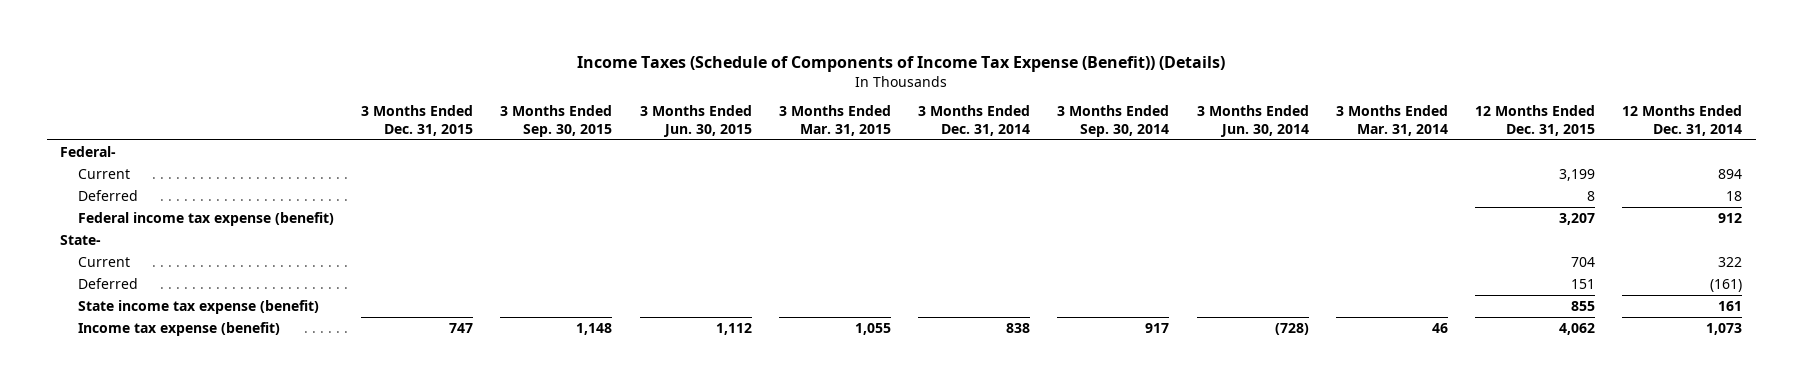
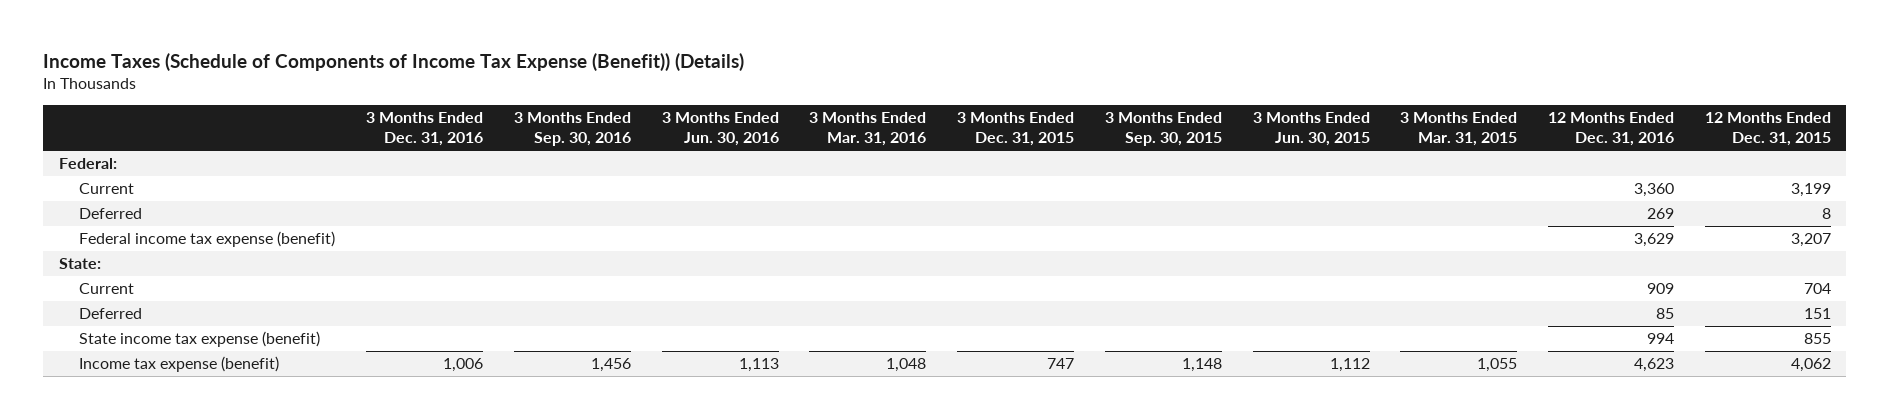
[918,105,1031,136] 3 Months Ended Dec. 31, 2014 -> none
[1057,105,1170,137] 3 Months Ended Sep. 30, 2014 -> none
[1196,105,1309,137] 3 Months Ended Jun. 30, 2014 -> none
[1335,105,1448,136] 3 Months Ended Mar. 31, 2014 -> none
[1622,105,1743,136] 12 Months Ended Dec. 31, 2014 -> none
none -> [366,112,484,147] 3 Months Ended Dec. 31, 2016
none -> [513,112,631,147] 3 Months Ended Sep. 30, 2016
none -> [661,112,779,147] 3 Months Ended Jun. 30, 2016
none -> [809,112,927,147] 3 Months Ended Mar. 31, 2016
none -> [1548,112,1675,147] 12 Months Ended Dec. 31, 2016
[60,146,117,158] Federal- -> [58,158,117,170] Federal:
[60,235,102,246] State- -> [58,258,101,270] State:

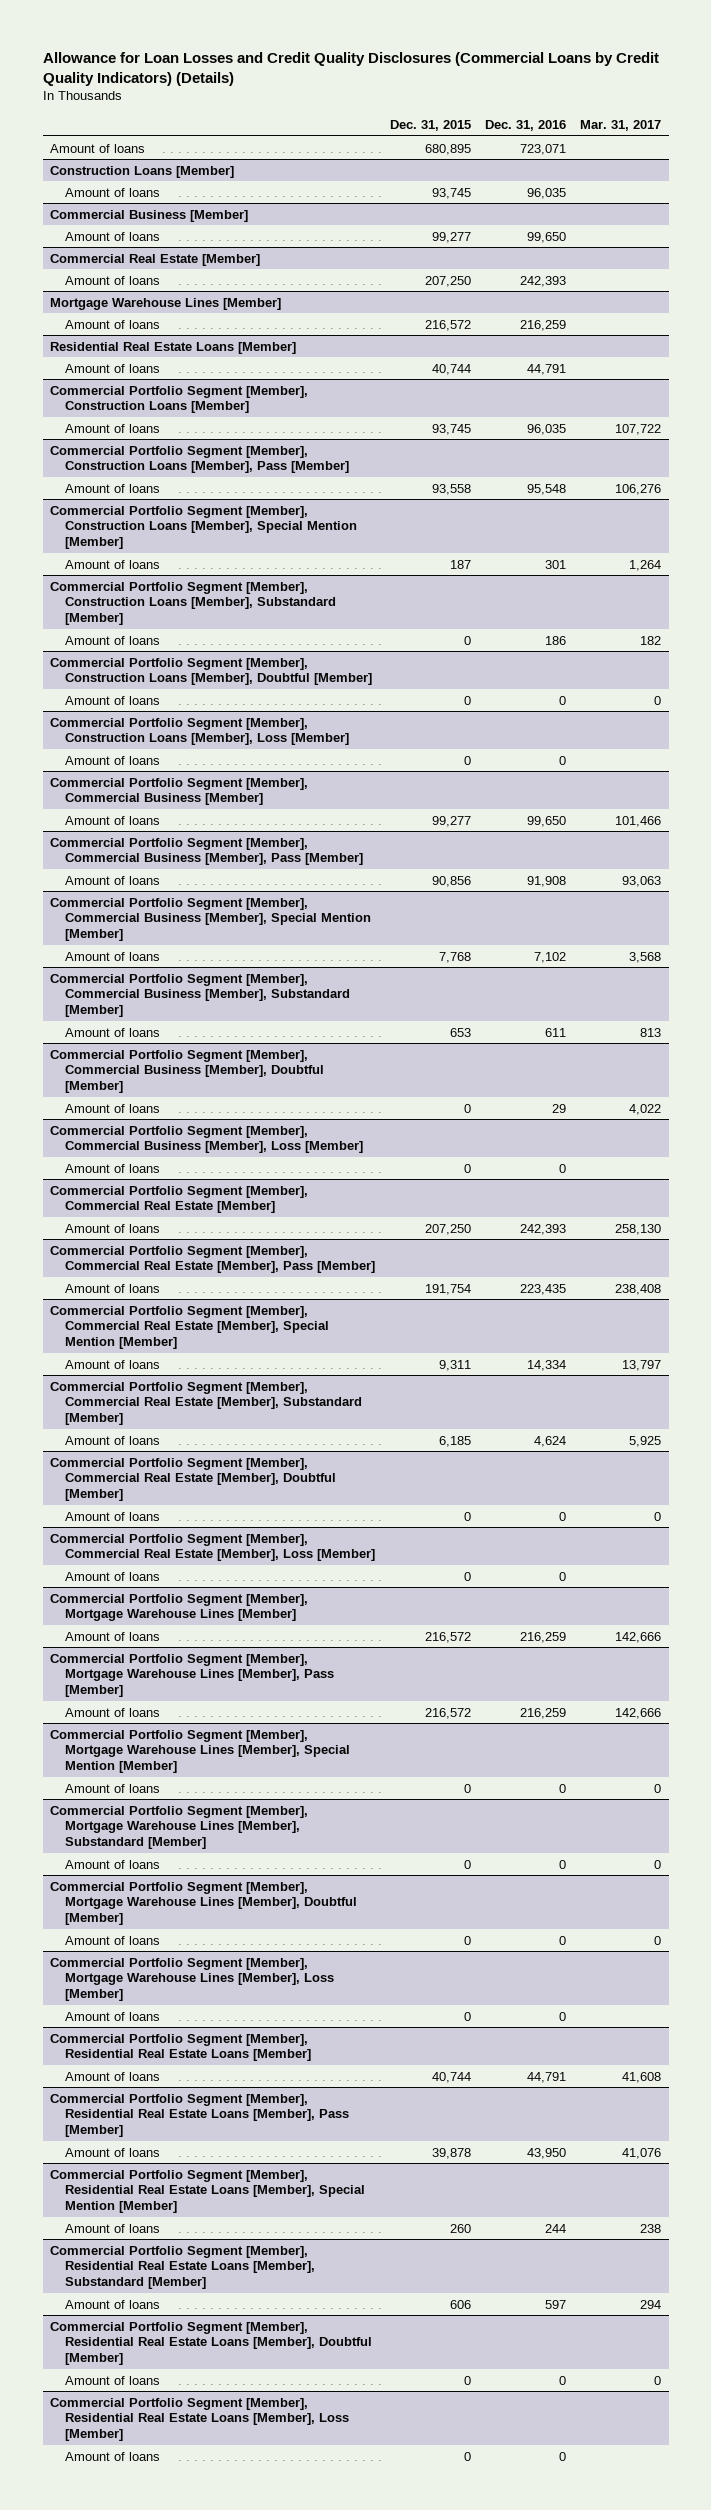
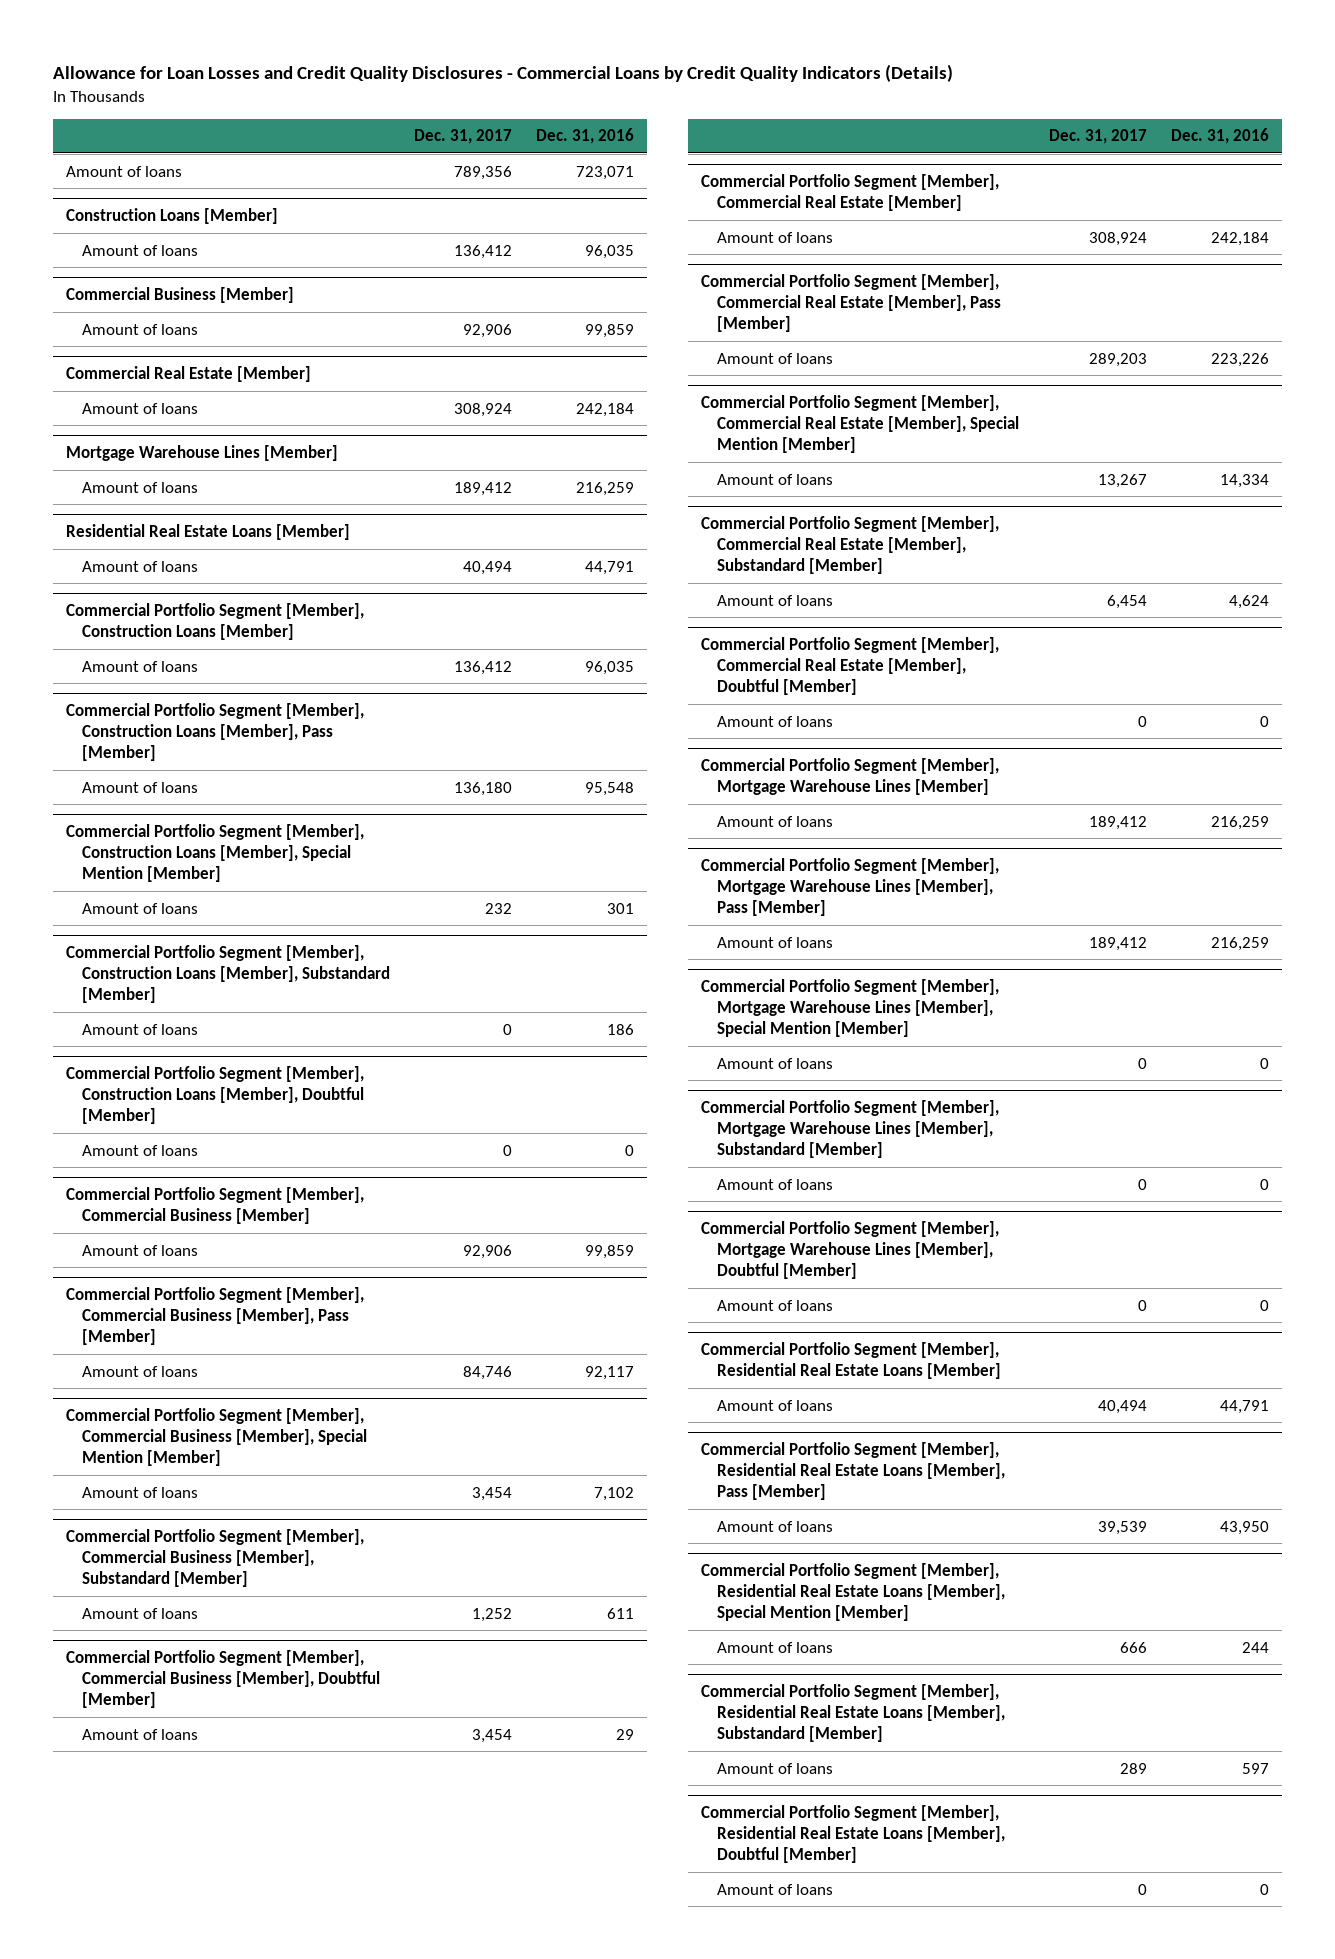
[42,51,659,86] Allowance for Loan Losses and Credit Quality Disclosures (Commercial Loans by Credit Quality Indicators) (Details) -> [53,64,954,83] Allowance for Loan Losses and Credit Quality Disclosures - Commercial Loans by Credit Quality Indicators (Details)
[389,119,471,131] Dec. 31, 2015 -> none
[580,119,662,131] Mar. 31, 2017 -> none
none -> [414,129,513,145] Dec. 31, 2017
[526,231,566,243] 99,650 -> [585,323,635,338] 99,859
[519,275,566,287] 242,393 -> [576,402,635,417] 242,184
[50,717,350,746] Commercial Portfolio Segment [Member], Construction Loans [Member], Loss [Member] -> none
[65,755,161,765] Amount of loans -> none
[526,815,566,827] 99,650 -> [585,1244,635,1259] 99,859
[526,875,566,887] 91,908 -> [585,1365,635,1380] 92,117
[50,1125,364,1154] Commercial Portfolio Segment [Member], Commercial Business [Member], Loss [Member] -> none
[65,1163,161,1173] Amount of loans -> none
[519,1223,566,1235] 242,393 -> [1211,231,1270,246] 242,184
[519,1283,566,1295] 223,435 -> [1211,352,1270,367] 223,226
[50,1533,376,1562] Commercial Portfolio Segment [Member], Commercial Real Estate [Member], Loss [Member] -> none
[65,1571,161,1581] Amount of loans -> none
[50,1957,335,2002] Commercial Portfolio Segment [Member], Mortgage Warehouse Lines [Member], Loss [Member] -> none
[65,2011,161,2021] Amount of loans -> none
[50,2397,350,2442] Commercial Portfolio Segment [Member], Residential Real Estate Loans [Member], Loss [Member] -> none
[65,2451,161,2461] Amount of loans -> none

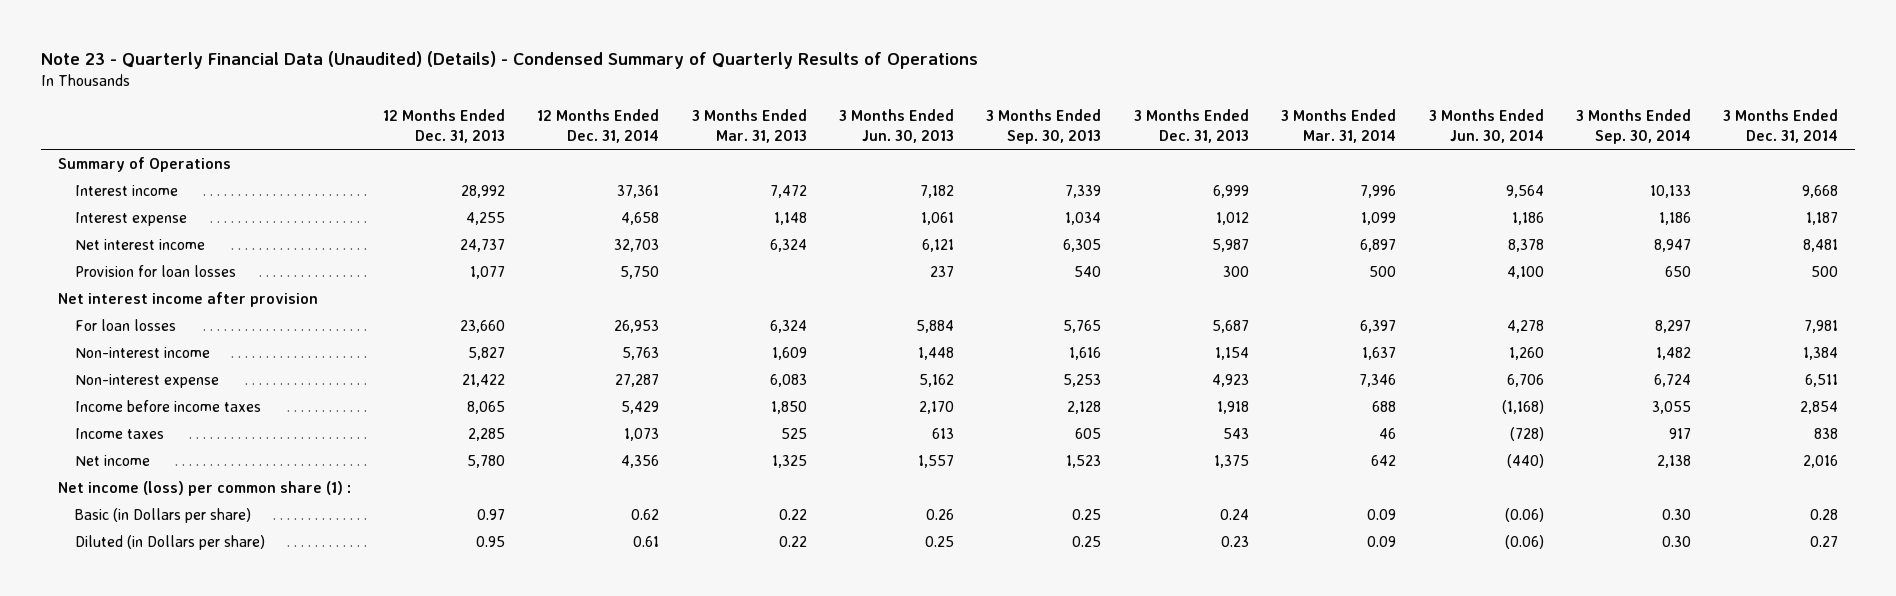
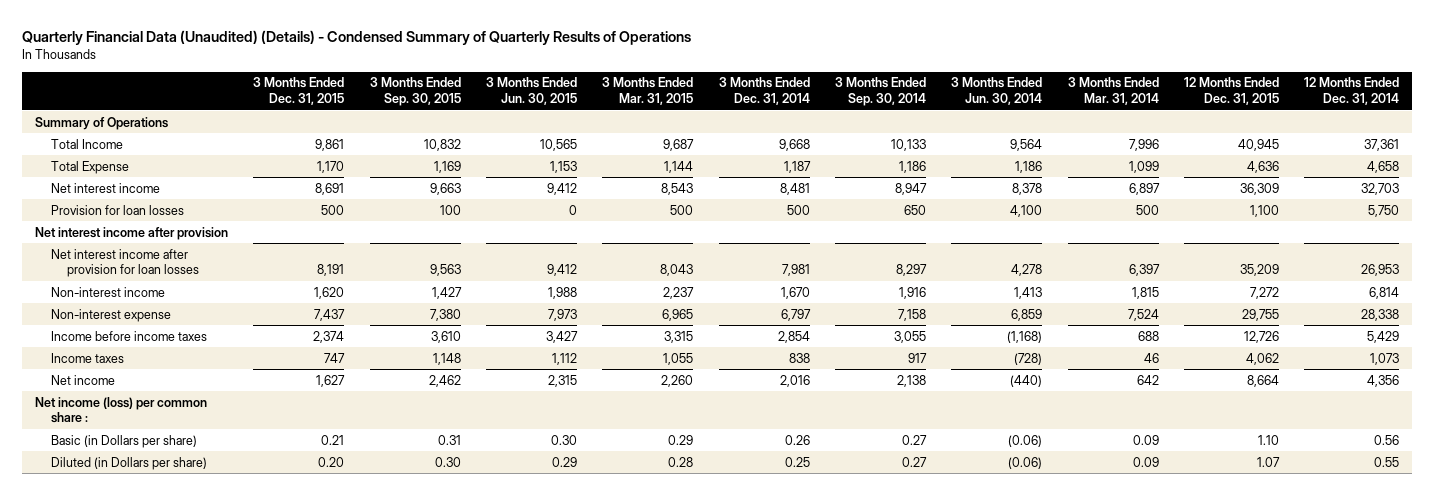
[41,51,979,70] Note 23 - Quarterly Financial Data (Unaudited) (Details) - Condensed Summary of Quarterly Results of Operations -> [22,29,692,45] Quarterly Financial Data (Unaudited) (Details) - Condensed Summary of Quarterly Results of Operations
[382,108,505,143] 12 Months Ended Dec. 31, 2013 -> none
[691,108,807,143] 3 Months Ended Mar. 31, 2013 -> none
[839,108,955,143] 3 Months Ended Jun. 30, 2013 -> none
[986,108,1102,144] 3 Months Ended Sep. 30, 2013 -> none
[1133,108,1249,143] 3 Months Ended Dec. 31, 2013 -> none
none -> [253,77,345,106] 3 Months Ended Dec. 31, 2015
none -> [369,77,461,107] 3 Months Ended Sep. 30, 2015
none -> [485,77,577,106] 3 Months Ended Jun. 30, 2015
none -> [602,77,694,106] 3 Months Ended Mar. 31, 2015
none -> [1184,77,1280,106] 12 Months Ended Dec. 31, 2015
[75,184,179,196] Interest income -> [50,138,123,149] Total Income
[75,211,188,226] Interest expense -> [50,160,129,174] Total Expense
[75,318,177,331] For loan losses -> [50,248,200,278] Net interest income after provision for loan losses
[622,346,660,360] 5,763 -> [1369,286,1400,299] 6,814
[1362,346,1397,360] 1,637 -> [1131,286,1159,299] 1,815
[1508,346,1544,360] 1,260 -> [1014,286,1043,299] 1,413
[1656,346,1692,360] 1,482 -> [898,286,926,299] 1,916
[1803,346,1839,360] 1,384 -> [780,286,810,299] 1,670
[615,373,660,387] 27,287 -> [1361,308,1400,321] 28,338
[1359,373,1397,387] 7,346 -> [1127,308,1159,321] 7,524
[1506,373,1544,387] 6,706 -> [1011,308,1043,321] 6,859
[1654,373,1692,387] 6,724 -> [897,308,926,321] 7,158
[1805,373,1839,387] 6,511 -> [780,308,811,321] 6,797
[57,480,351,496] Net income (loss) per common share (1) : -> [34,396,207,424] Net income (loss) per common share :
[631,508,660,520] 0.62 -> [1374,434,1400,445] 0.56
[1662,508,1692,520] 0.30 -> [901,434,927,445] 0.27
[1810,508,1839,520] 0.28 -> [784,434,810,445] 0.26
[633,535,660,547] 0.61 -> [1374,456,1400,467] 0.55
[1662,535,1692,547] 0.30 -> [901,456,927,467] 0.27
[1810,535,1839,547] 0.27 -> [784,456,810,467] 0.25

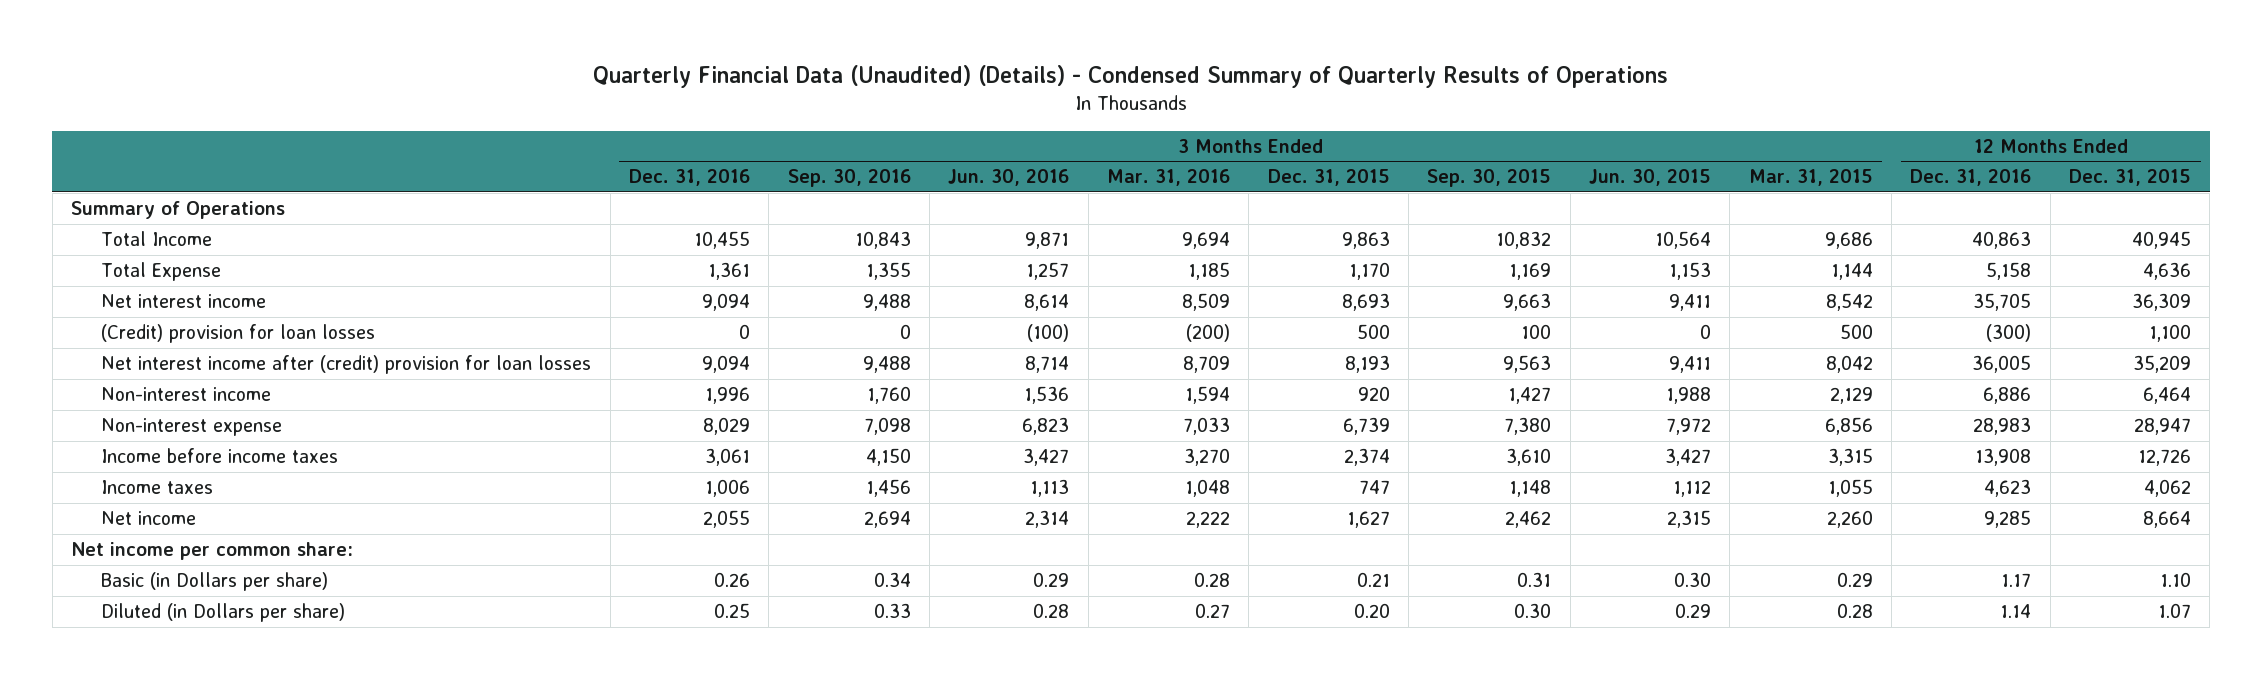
[718,77,810,106] 3 Months Ended Dec. 31, 2014 -> none
[834,77,926,107] 3 Months Ended Sep. 30, 2014 -> none
[951,77,1043,106] 3 Months Ended Jun. 30, 2014 -> none
[1067,77,1159,106] 3 Months Ended Mar. 31, 2014 -> none
[1304,77,1400,106] 12 Months Ended Dec. 31, 2014 -> none
none -> [628,169,750,187] Dec. 31, 2016
none -> [787,169,911,188] Sep. 30, 2016
none -> [948,169,1070,187] Jun. 30, 2016
none -> [1106,169,1230,187] Mar. 31, 2016
none -> [1910,169,2032,187] Dec. 31, 2016
[315,138,345,151] 9,861 -> [1341,231,1390,250] 9,863
[539,138,577,151] 10,565 -> [1655,231,1712,250] 10,564
[663,138,695,151] 9,687 -> [1824,232,1873,250] 9,686
[34,226,228,240] Net interest income after provision -> none
[315,182,345,195] 8,691 -> [1341,293,1390,312] 8,693
[546,182,577,195] 9,412 -> [1669,294,1712,312] 9,411
[661,182,694,195] 8,543 -> [1825,293,1873,312] 8,542
[50,204,184,215] Provision for loan losses -> [101,324,376,344] (Credit) provision for loan losses
[50,248,200,278] Net interest income after provision for loan losses -> [101,355,592,375] Net interest income after (credit) provision for loan losses
[317,264,345,277] 8,191 -> [1344,355,1390,374] 8,193
[546,264,577,277] 9,412 -> [1669,356,1712,374] 9,411
[660,264,694,277] 8,043 -> [1825,355,1873,374] 8,042
[314,286,345,299] 1,620 -> [1357,386,1390,402] 920
[663,286,695,299] 2,237 -> [1829,387,1873,405] 2,129
[1250,286,1280,299] 7,272 -> [2143,387,2192,405] 6,464
[314,308,346,321] 7,437 -> [1342,417,1390,436] 6,739
[547,308,577,321] 7,973 -> [1666,418,1712,436] 7,972
[662,308,694,321] 6,965 -> [1824,417,1873,436] 6,856
[1242,308,1280,321] 29,755 -> [2134,418,2192,436] 28,947
[34,396,207,424] Net income (loss) per common share : -> [71,542,354,561] Net income per common share:

